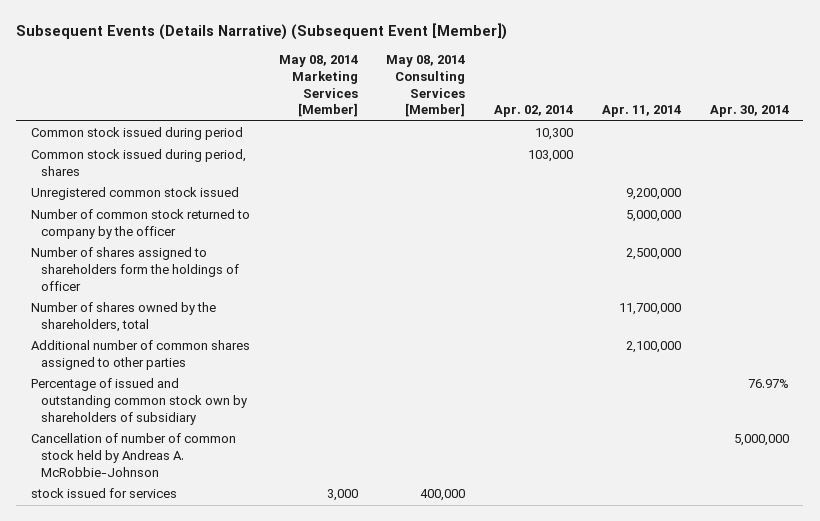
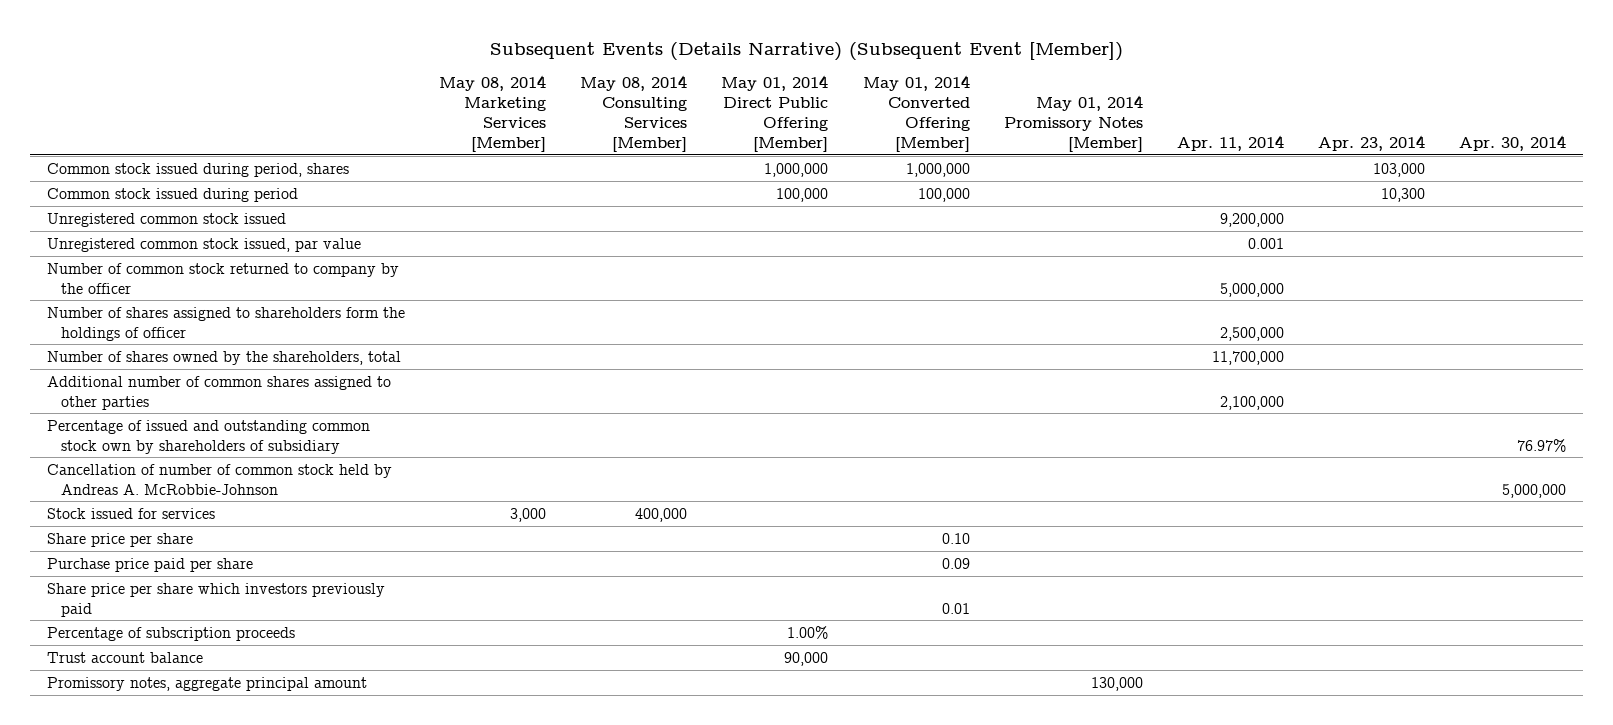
[494,105,574,118] Apr. 02, 2014 -> none
none -> [721,74,829,152] May 01, 2014 Direct Public Offering [Member]
none -> [862,74,970,152] May 01, 2014 Converted Offering [Member]
none -> [1003,94,1143,152] May 01, 2014 Promissory Notes [Member]
none -> [1317,134,1425,151] Apr. 23, 2014
[30,127,243,141] Common stock issued during period -> [47,187,299,202] Common stock issued during period
none -> [47,237,362,252] Unregistered common stock issued, par value
[30,488,177,499] stock issued for services -> [47,507,216,519] Stock issued for services
none -> [47,532,194,547] Share price per share
none -> [47,557,254,572] Purchase price paid per share
none -> [47,582,386,617] Share price per share which investors previously paid
none -> [47,626,296,641] Percentage of subscription proceeds
none -> [47,651,204,663] Trust account balance
none -> [47,676,368,691] Promissory notes, aggregate principal amount

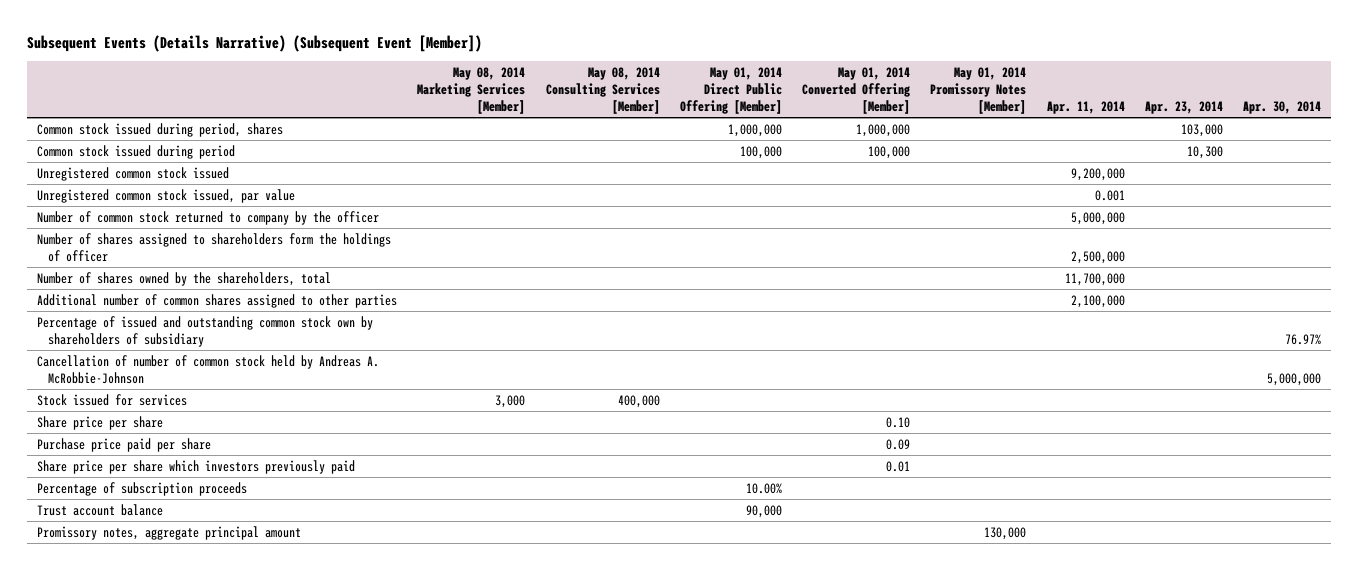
[787,625,829,639] 1.00% -> [745,482,782,494] 10.00%

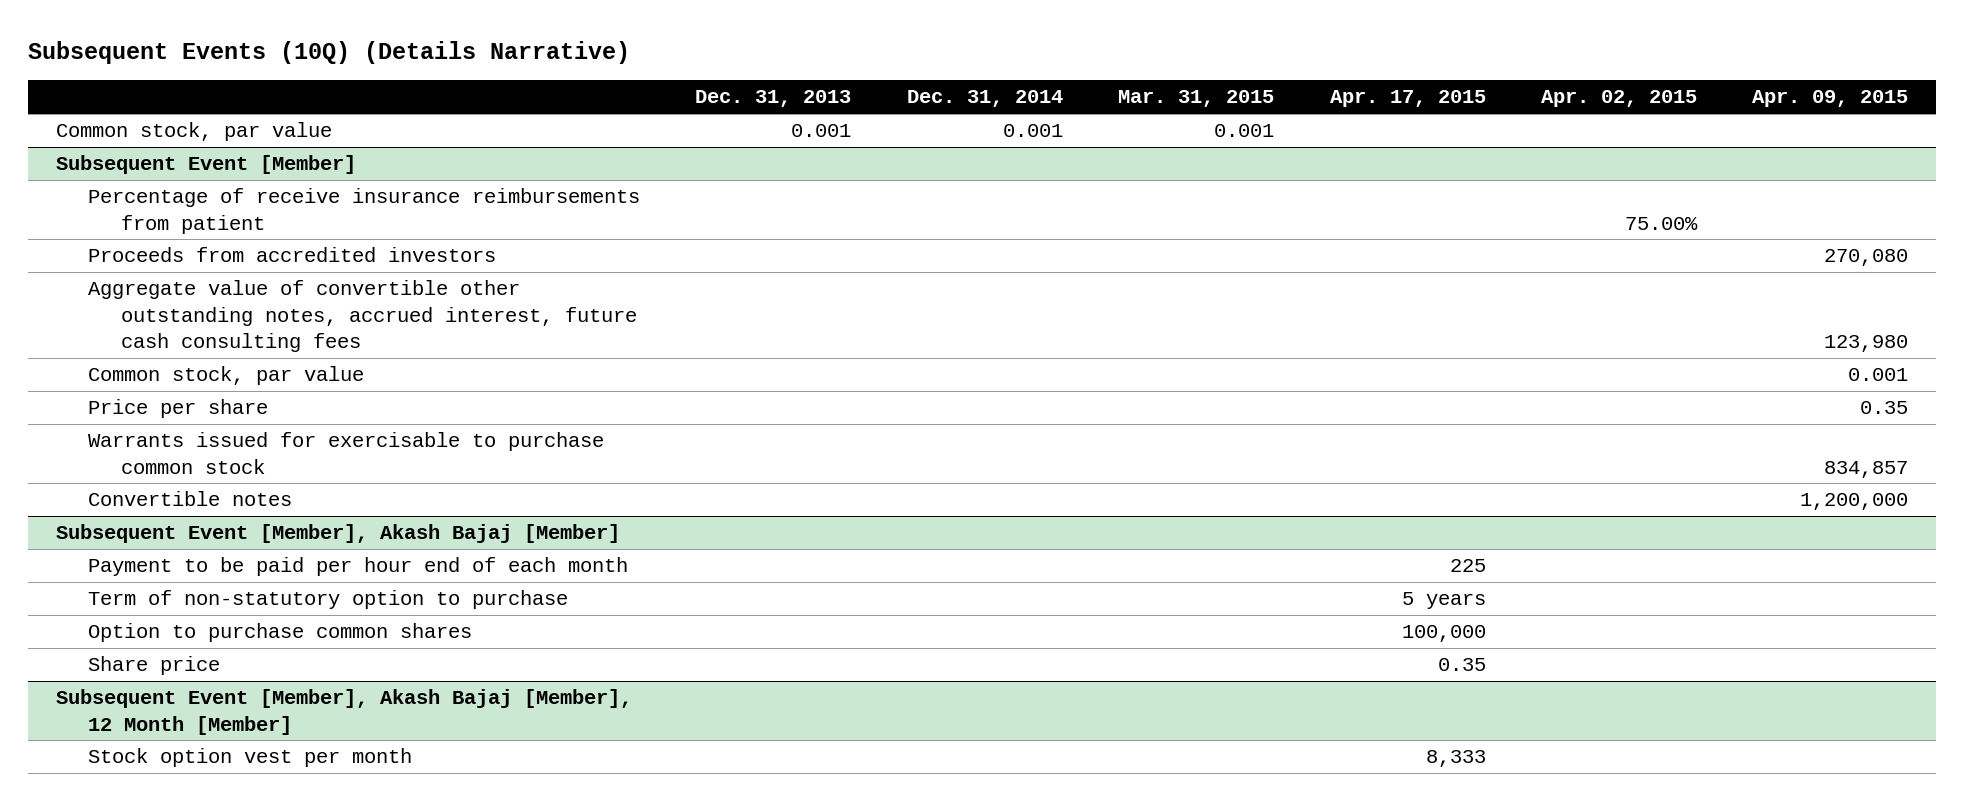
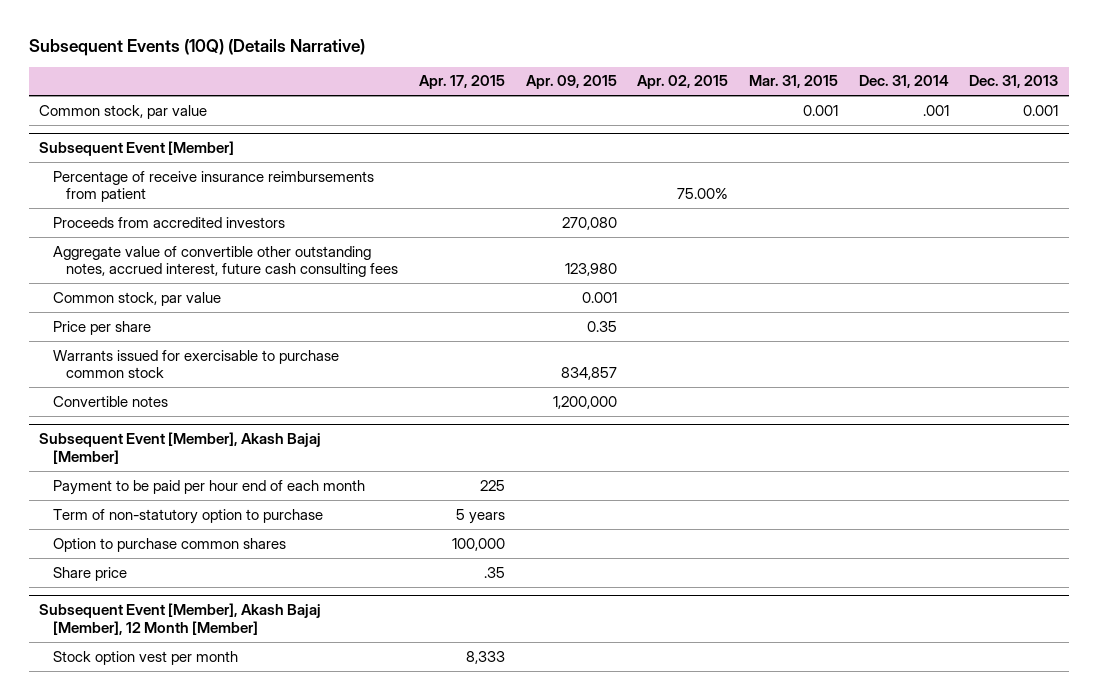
[1002,124,1063,138] 0.001 -> [922,104,949,116] .001
[1437,658,1486,672] 0.35 -> [484,566,506,578] .35

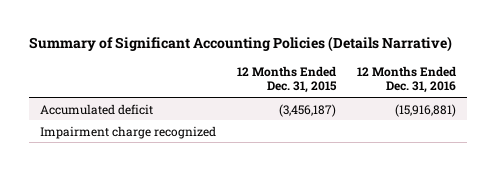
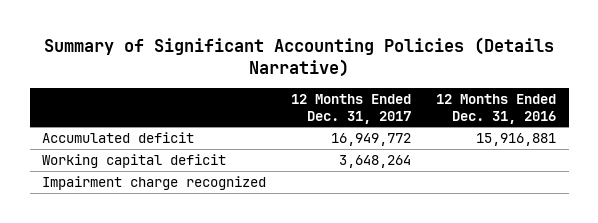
[237,65,338,94] 12 Months Ended Dec. 31, 2015 -> none
none -> [291,94,412,124] 12 Months Ended Dec. 31, 2017
[395,103,457,117] (15,916,881) -> [476,133,557,147] 15,916,881
none -> [42,154,227,169] Working capital deficit

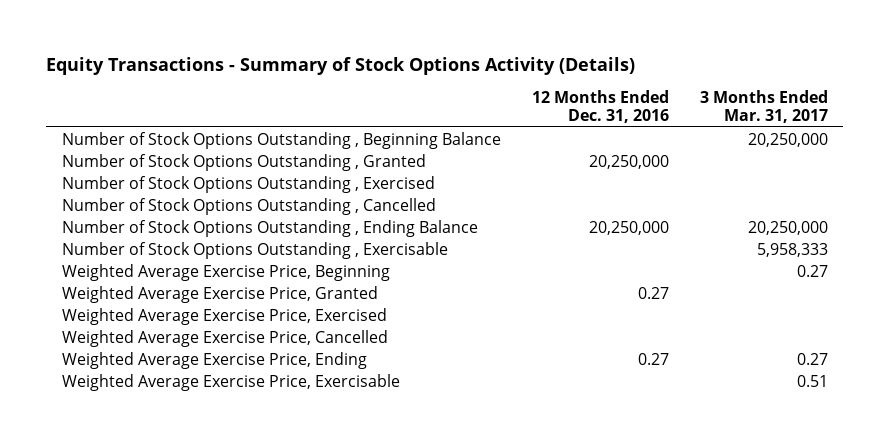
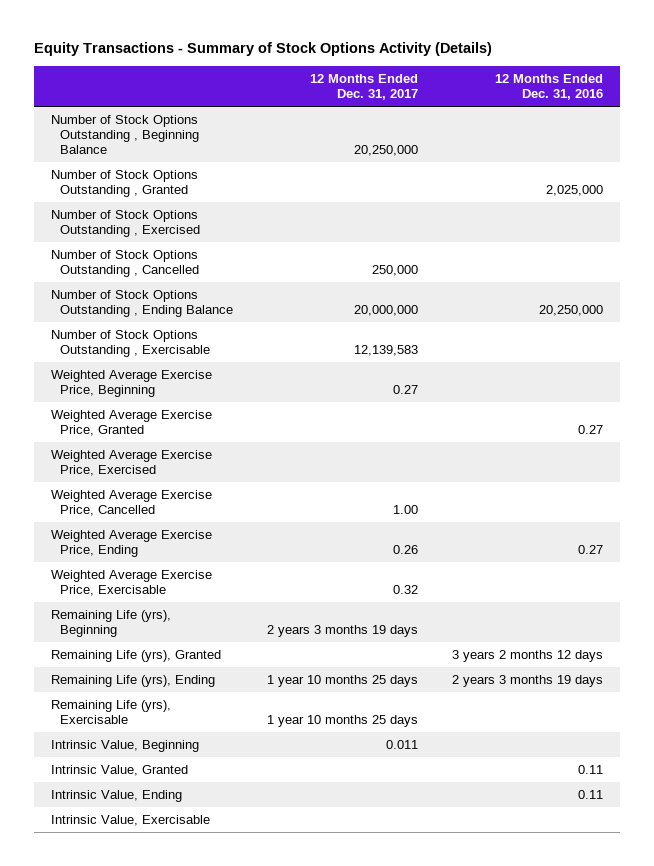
[699,89,828,123] 3 Months Ended Mar. 31, 2017 -> none
none -> [310,74,419,101] 12 Months Ended Dec. 31, 2017
[588,154,669,169] 20,250,000 -> [546,185,604,197] 2,025,000
none -> [50,609,171,638] Remaining Life (yrs), Beginning
none -> [50,649,221,662] Remaining Life (yrs), Granted
none -> [50,674,215,687] Remaining Life (yrs), Ending
none -> [50,699,171,725] Remaining Life (yrs), Exercisable
none -> [50,739,199,752] Intrinsic Value, Beginning
none -> [50,764,188,776] Intrinsic Value, Granted
none -> [50,789,182,802] Intrinsic Value, Ending
none -> [50,814,210,826] Intrinsic Value, Exercisable

